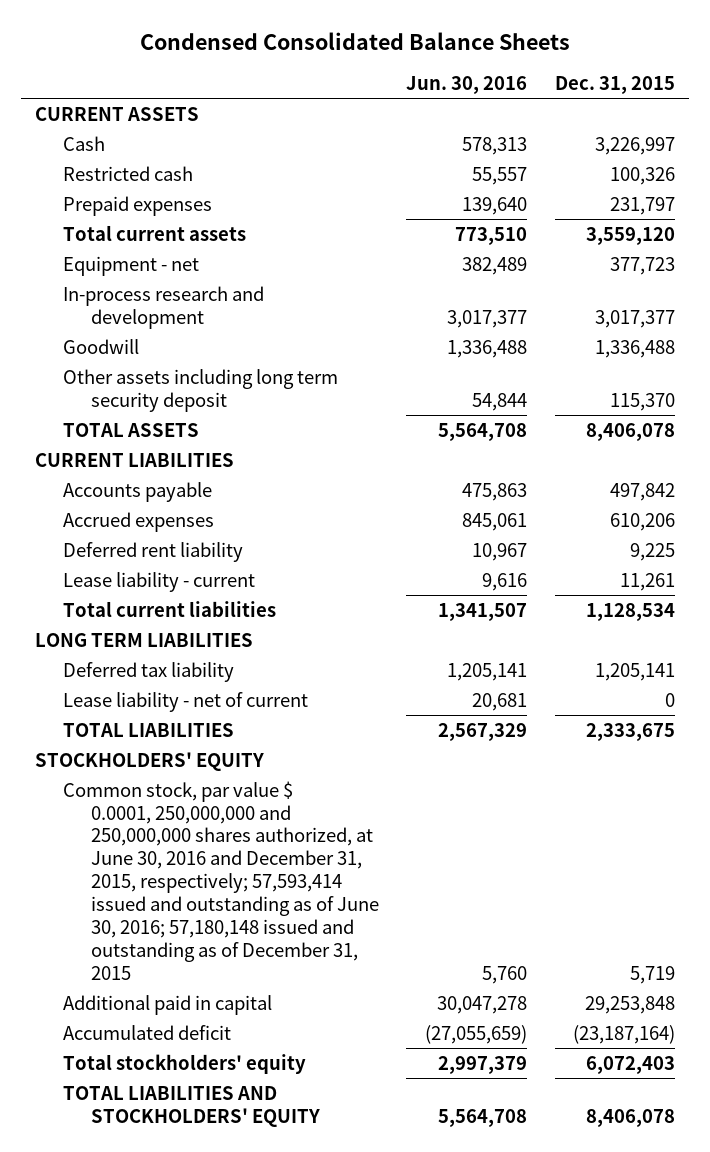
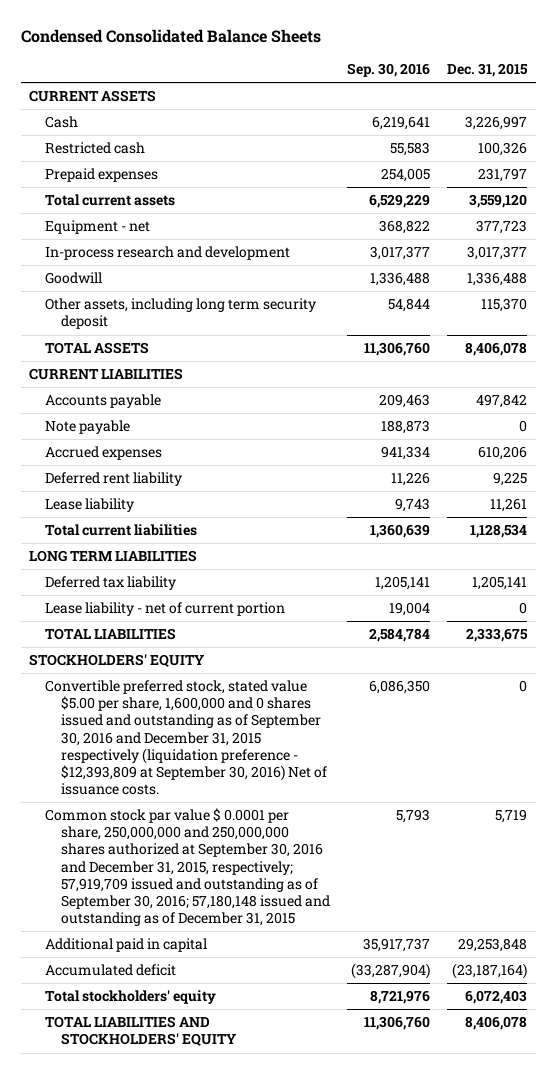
[406,75,528,94] Jun. 30, 2016 -> none
none -> [347,63,431,78] Sep. 30, 2016
[62,368,338,412] Other assets including long term security deposit -> [45,298,317,330] Other assets, including long term security deposit
none -> [45,420,131,435] Note payable
[62,571,255,592] Lease liability - current -> [45,498,135,513] Lease liability
[62,691,308,712] Lease liability - net of current -> [45,602,286,617] Lease liability - net of current portion
none -> [45,680,328,796] Convertible preferred stock, stated value $5.00 per share, 1,600,000 and 0 shares issued and outstanding as of September 30, 2016 and December 31, 2015 respectively (liquidation preference - $12,393,809 at September 30, 2016) Net of issuance costs.
[62,780,379,980] Common stock, par value $ 0.0001, 250,000,000 and 250,000,000 shares authorized, at June 30, 2016 and December 31, 2015, respectively; 57,593,414 issued and outstanding as of June 30, 2016; 57,180,148 issued and outstanding as of December 31, 2015 -> [45,808,331,927] Common stock par value $ 0.0001 per share, 250,000,000 and 250,000,000 shares authorized at September 30, 2016 and December 31, 2015, respectively; 57,919,709 issued and outstanding as of September 30, 2016; 57,180,148 issued and outstanding as of December 31, 2015

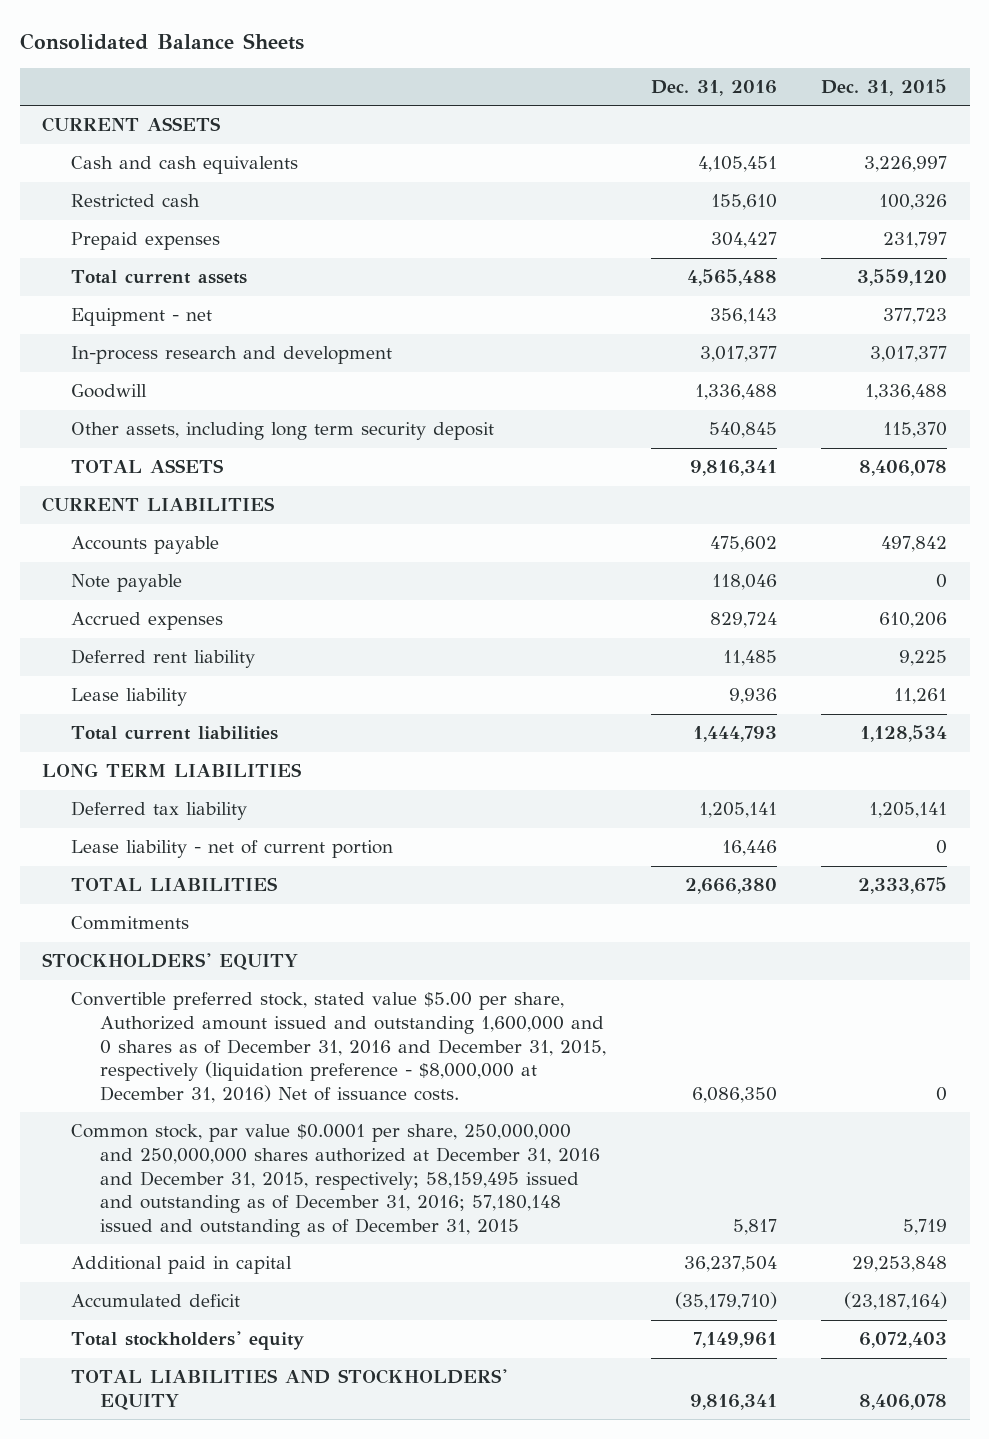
[20,29,321,44] Condensed Consolidated Balance Sheets -> [19,32,304,50] Consolidated Balance Sheets
[347,63,431,78] Sep. 30, 2016 -> none
none -> [650,79,777,96] Dec. 31, 2016
[45,116,79,129] Cash -> [71,156,299,175] Cash and cash equivalents
none -> [71,916,190,931] Commitments
[45,680,328,796] Convertible preferred stock, stated value $5.00 per share, 1,600,000 and 0 shares issued and outstanding as of September 30, 2016 and December 31, 2015 respectively (liquidation preference - $12,393,809 at September 30, 2016) Net of issuance costs. -> [71,992,607,1103] Convertible preferred stock, stated value $5.00 per share, Authorized amount issued and outstanding 1,600,000 and 0 shares as of December 31, 2016 and December 31, 2015, respectively (liquidation preference - $8,000,000 at December 31, 2016) Net of issuance costs.
[45,808,331,927] Common stock par value $ 0.0001 per share, 250,000,000 and 250,000,000 shares authorized at September 30, 2016 and December 31, 2015, respectively; 57,919,709 issued and outstanding as of September 30, 2016; 57,180,148 issued and outstanding as of December 31, 2015 -> [71,1124,601,1237] Common stock, par value $0.0001 per share, 250,000,000 and 250,000,000 shares authorized at December 31, 2016 and December 31, 2015, respectively; 58,159,495 issued and outstanding as of December 31, 2016; 57,180,148 issued and outstanding as of December 31, 2015

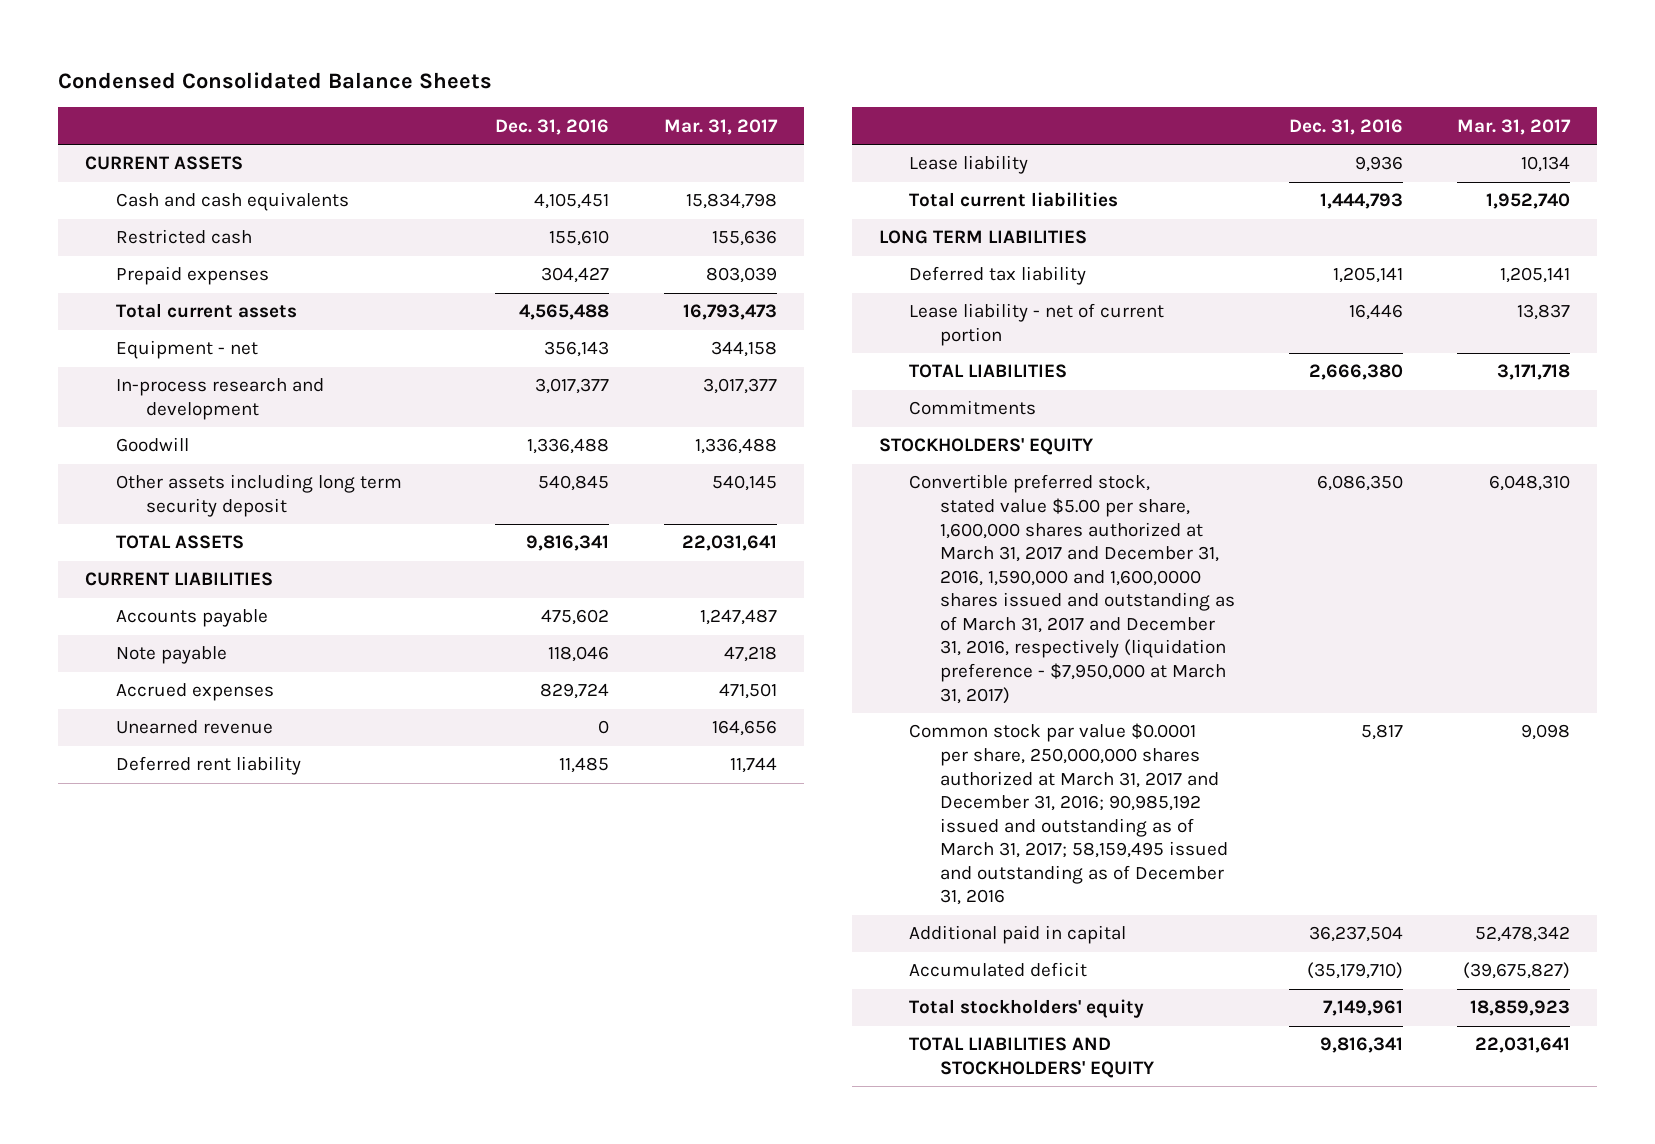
[19,32,304,50] Consolidated Balance Sheets -> [58,72,493,90] Condensed Consolidated Balance Sheets
[821,78,948,96] Dec. 31, 2015 -> none
none -> [663,118,778,135] Mar. 31, 2017
[71,422,495,441] Other assets, including long term security deposit -> [115,474,402,518] Other assets including long term security deposit
none -> [115,720,273,735] Unearned revenue
[71,992,607,1103] Convertible preferred stock, stated value $5.00 per share, Authorized amount issued and outstanding 1,600,000 and 0 shares as of December 31, 2016 and December 31, 2015, respectively (liquidation preference - $8,000,000 at December 31, 2016) Net of issuance costs. -> [909,474,1235,704] Convertible preferred stock, stated value $5.00 per share, 1,600,000 shares authorized at March 31, 2017 and December 31, 2016, 1,590,000 and 1,600,0000 shares issued and outstanding as of March 31, 2017 and December 31, 2016, respectively (liquidation preference - $7,950,000 at March 31, 2017)
[71,1124,601,1237] Common stock, par value $0.0001 per share, 250,000,000 and 250,000,000 shares authorized at December 31, 2016 and December 31, 2015, respectively; 58,159,495 issued and outstanding as of December 31, 2016; 57,180,148 issued and outstanding as of December 31, 2015 -> [909,723,1228,906] Common stock par value $0.0001 per share, 250,000,000 shares authorized at March 31, 2017 and December 31, 2016; 90,985,192 issued and outstanding as of March 31, 2017; 58,159,495 issued and outstanding as of December 31, 2016

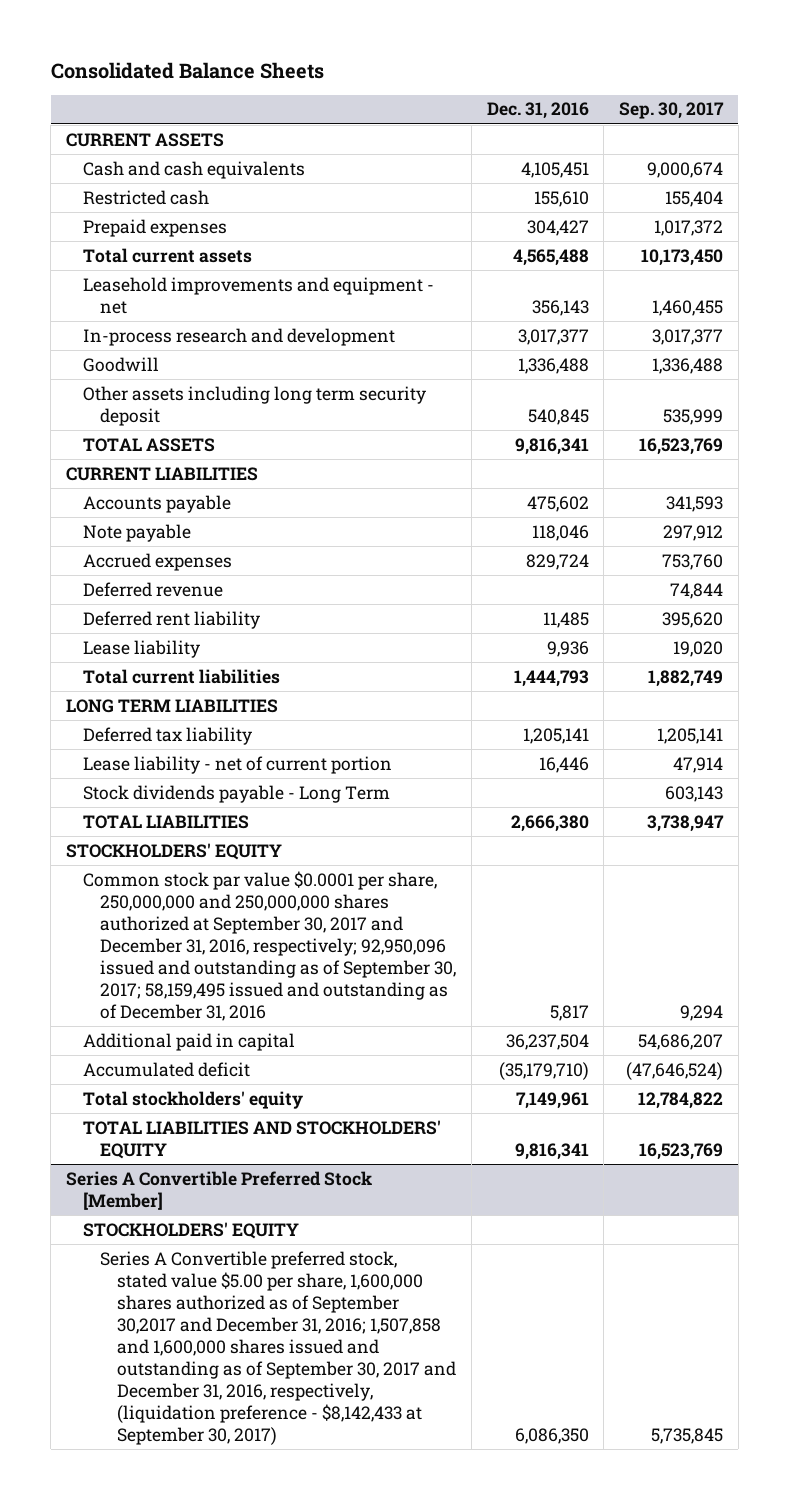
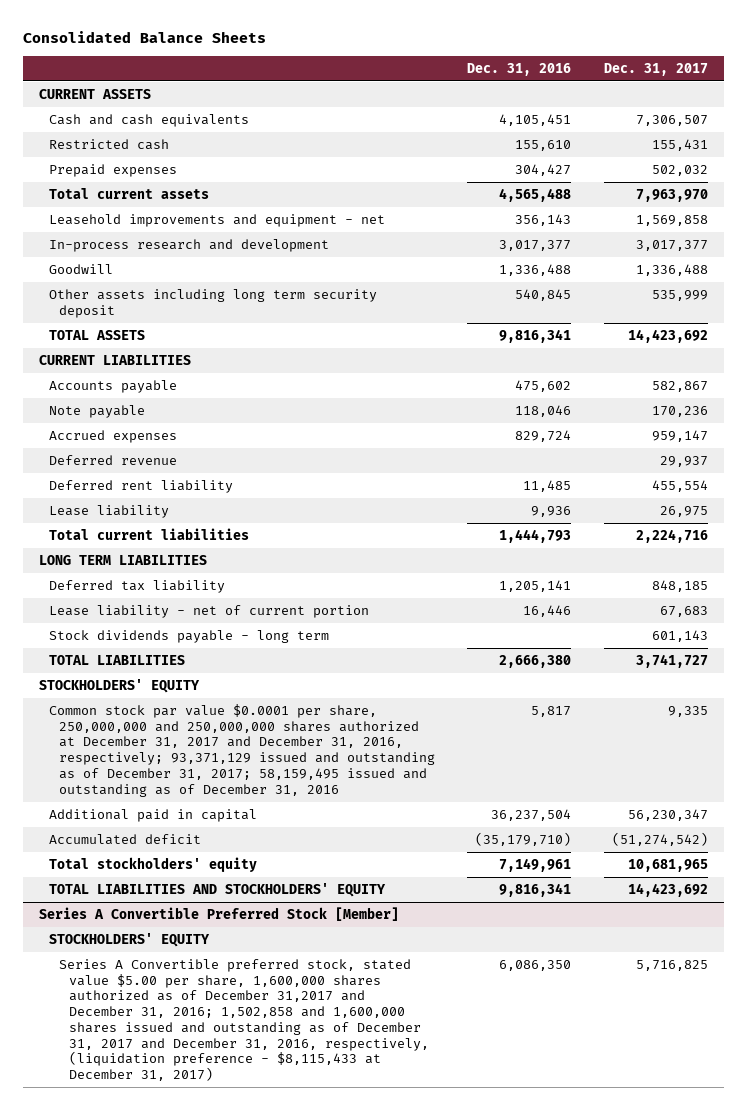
[618,102,724,120] Sep. 30, 2017 -> none
none -> [603,62,708,76] Dec. 31, 2017
[82,784,390,803] Stock dividends payable - Long Term -> [49,630,330,644] Stock dividends payable - long term
[82,870,457,1021] Common stock par value $0.0001 per share, 250,000,000 and 250,000,000 shares authorized at September 30, 2017 and December 31, 2016, respectively; 92,950,096 issued and outstanding as of September 30, 2017; 58,159,495 issued and outstanding as of December 31, 2016 -> [49,704,435,797] Common stock par value $0.0001 per share, 250,000,000 and 250,000,000 shares authorized at December 31, 2017 and December 31, 2016, respectively; 93,371,129 issued and outstanding as of December 31, 2017; 58,159,495 issued and outstanding as of December 31, 2016
[100,1250,457,1445] Series A Convertible preferred stock, stated value $5.00 per share, 1,600,000 shares authorized as of September 30,2017 and December 31, 2016; 1,507,858 and 1,600,000 shares issued and outstanding as of September 30, 2017 and December 31, 2016, respectively, (liquidation preference - $8,142,433 at September 30, 2017) -> [58,959,429,1082] Series A Convertible preferred stock, stated value $5.00 per share, 1,600,000 shares authorized as of December 31,2017 and December 31, 2016; 1,502,858 and 1,600,000 shares issued and outstanding as of December 31, 2017 and December 31, 2016, respectively, (liquidation preference - $8,115,433 at December 31, 2017)

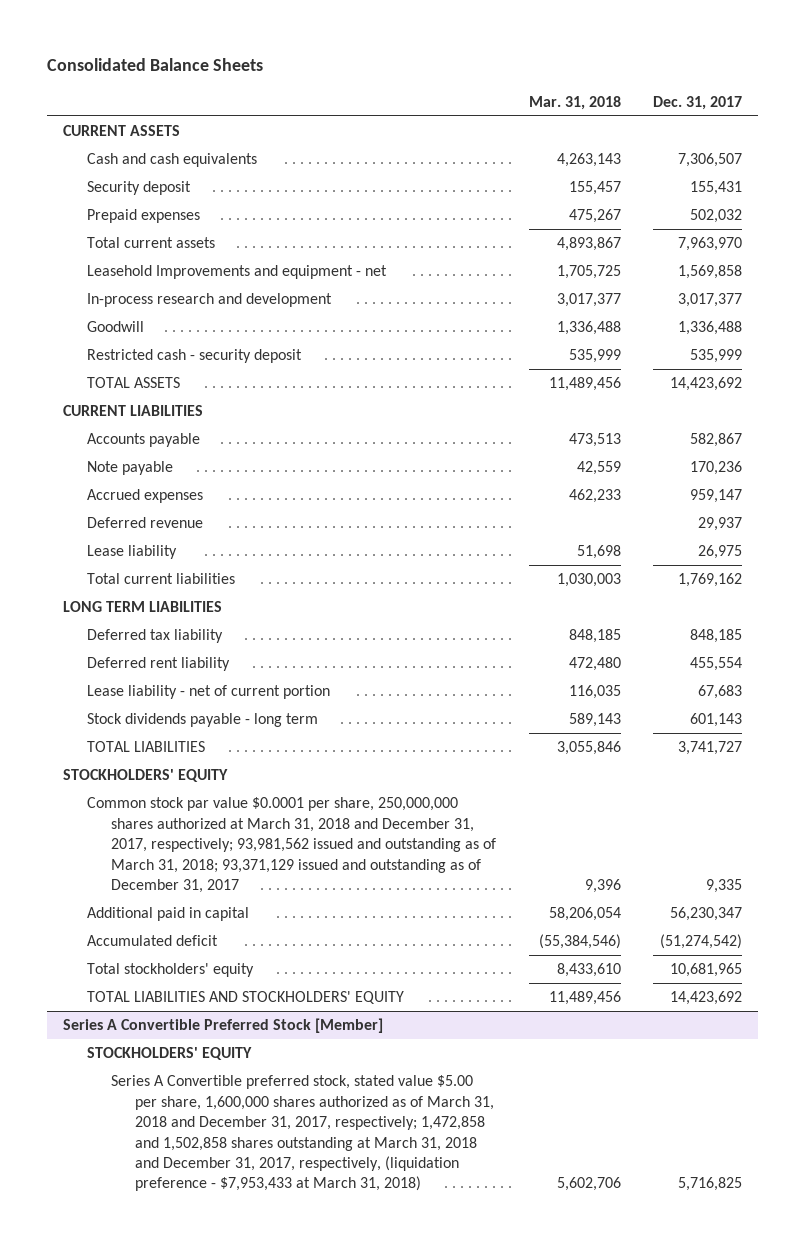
[467,62,572,76] Dec. 31, 2016 -> none
none -> [528,95,621,110] Mar. 31, 2018
[49,139,170,151] Restricted cash -> [87,181,192,196] Security deposit
[49,214,386,228] Leasehold improvements and equipment - net -> [87,265,388,280] Leasehold Improvements and equipment - net
[49,289,378,318] Other assets including long term security deposit -> [87,349,303,364] Restricted cash - security deposit
[635,529,708,544] 2,224,716 -> [677,573,742,588] 1,769,162
[49,480,234,494] Deferred rent liability -> [87,657,231,672] Deferred rent liability
[49,704,435,797] Common stock par value $0.0001 per share, 250,000,000 and 250,000,000 shares authorized at December 31, 2017 and December 31, 2016, respectively; 93,371,129 issued and outstanding as of December 31, 2017; 58,159,495 issued and outstanding as of December 31, 2016 -> [87,797,497,894] Common stock par value $0.0001 per share, 250,000,000 shares authorized at March 31, 2018 and December 31, 2017, respectively; 93,981,562 issued and outstanding as of March 31, 2018; 93,371,129 issued and outstanding as of December 31, 2017
[58,959,429,1082] Series A Convertible preferred stock, stated value $5.00 per share, 1,600,000 shares authorized as of December 31,2017 and December 31, 2016; 1,502,858 and 1,600,000 shares issued and outstanding as of December 31, 2017 and December 31, 2016, respectively, (liquidation preference - $8,115,433 at December 31, 2017) -> [111,1075,495,1192] Series A Convertible preferred stock, stated value $5.00 per share, 1,600,000 shares authorized as of March 31, 2018 and December 31, 2017, respectively; 1,472,858 and 1,502,858 shares outstanding at March 31, 2018 and December 31, 2017, respectively, (liquidation preference - $7,953,433 at March 31, 2018)

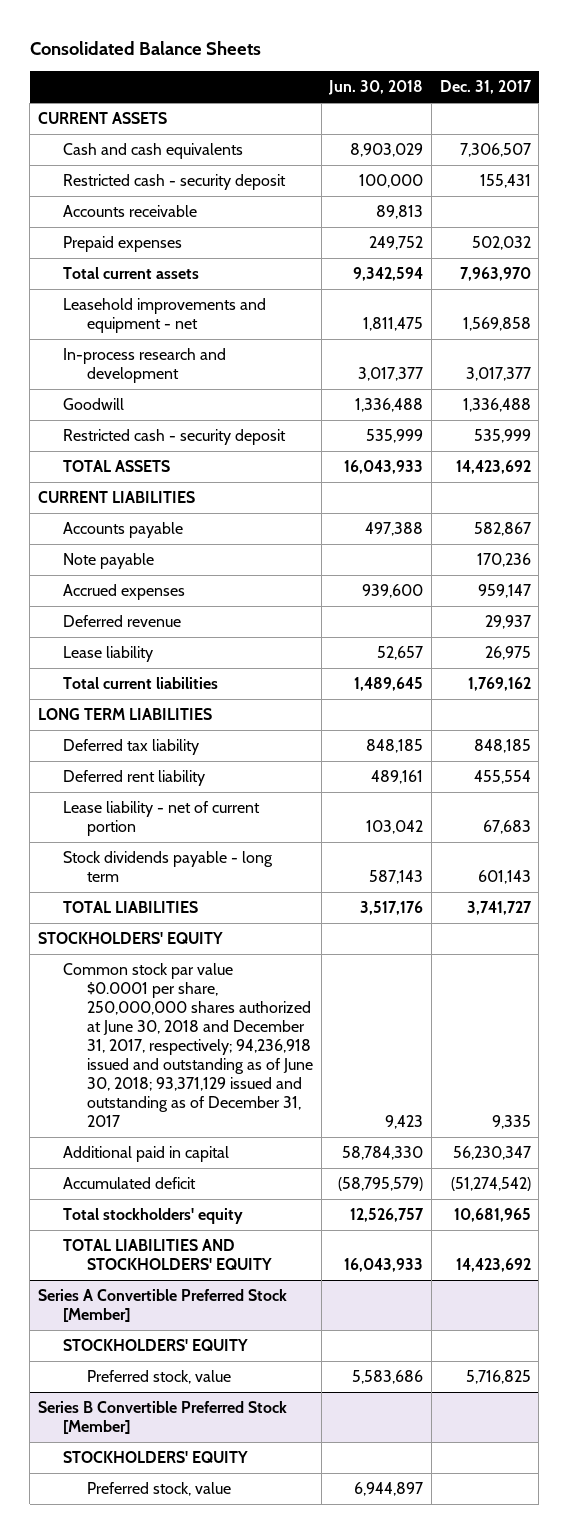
[528,95,621,110] Mar. 31, 2018 -> none
none -> [328,80,424,96] Jun. 30, 2018
[87,181,192,196] Security deposit -> [62,174,286,191] Restricted cash - security deposit
none -> [62,205,197,218] Accounts receivable
[87,265,388,280] Leasehold Improvements and equipment - net -> [62,298,266,334] Leasehold improvements and equipment - net
[87,797,497,894] Common stock par value $0.0001 per share, 250,000,000 shares authorized at March 31, 2018 and December 31, 2017, respectively; 93,981,562 issued and outstanding as of March 31, 2018; 93,371,129 issued and outstanding as of December 31, 2017 -> [62,963,314,1128] Common stock par value $0.0001 per share, 250,000,000 shares authorized at June 30, 2018 and December 31, 2017, respectively; 94,236,918 issued and outstanding as of June 30, 2018; 93,371,129 issued and outstanding as of December 31, 2017
[111,1075,495,1192] Series A Convertible preferred stock, stated value $5.00 per share, 1,600,000 shares authorized as of March 31, 2018 and December 31, 2017, respectively; 1,472,858 and 1,502,858 shares outstanding at March 31, 2018 and December 31, 2017, respectively, (liquidation preference - $7,953,433 at March 31, 2018) -> [87,1370,232,1385] Preferred stock, value
none -> [38,1401,288,1435] Series B Convertible Preferred Stock [Member]
none -> [62,1451,248,1464] STOCKHOLDERS' EQUITY
none -> [87,1482,232,1497] Preferred stock, value

